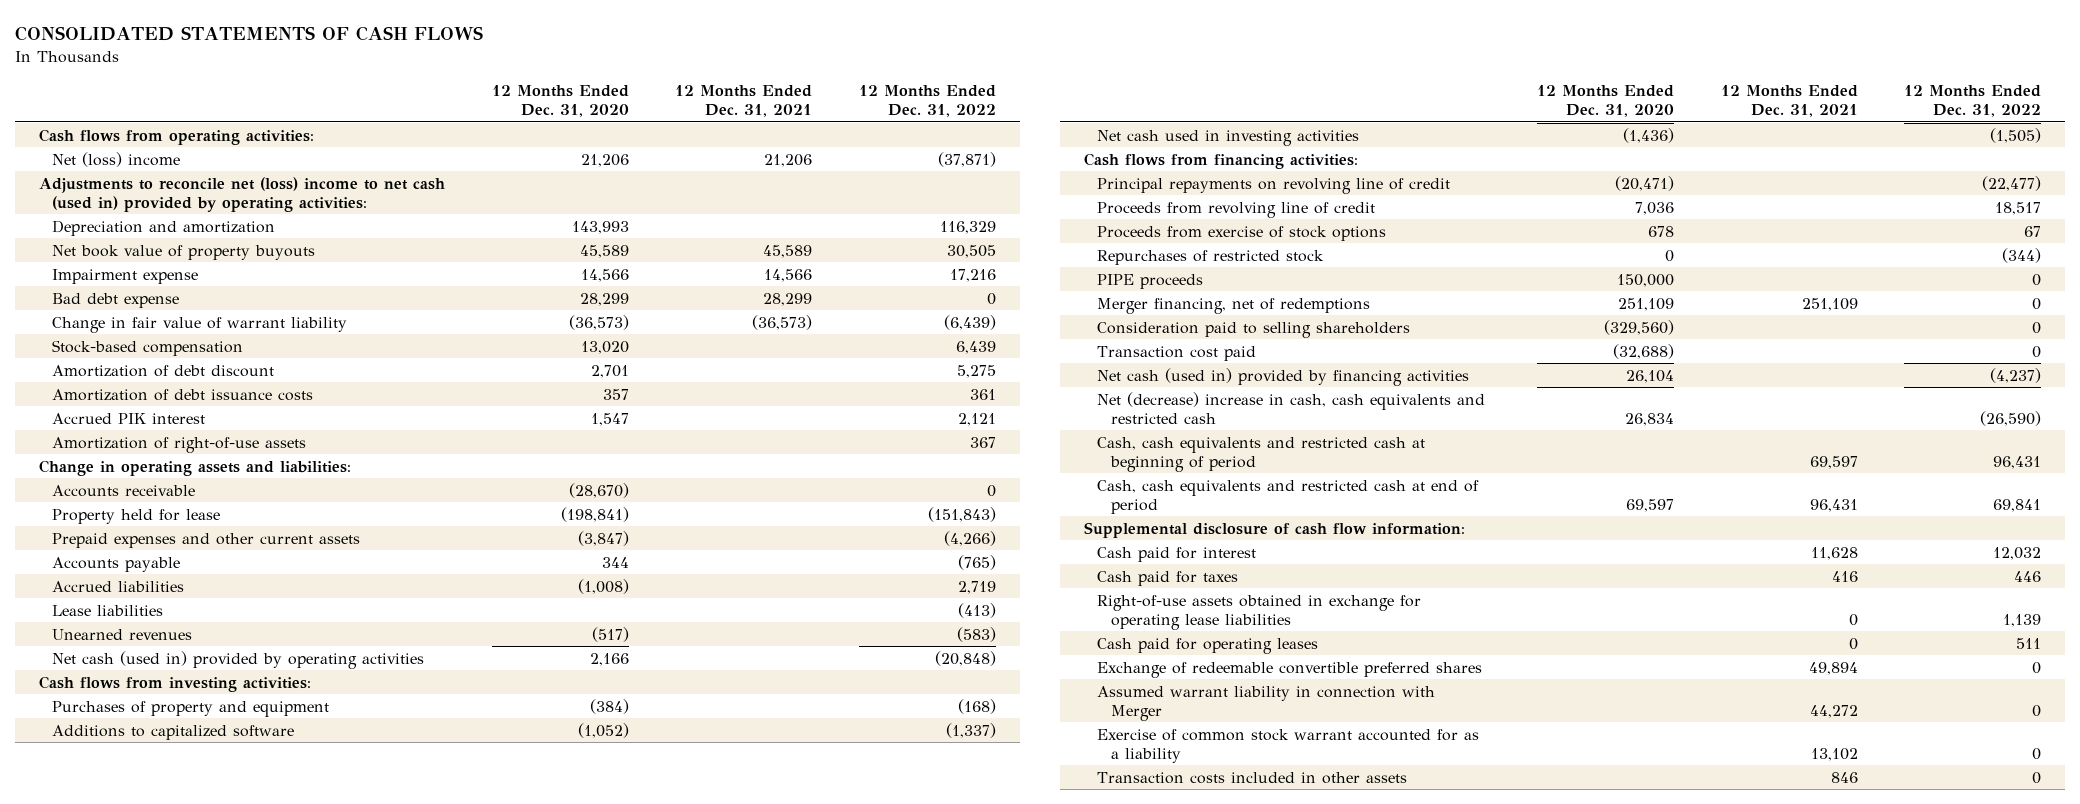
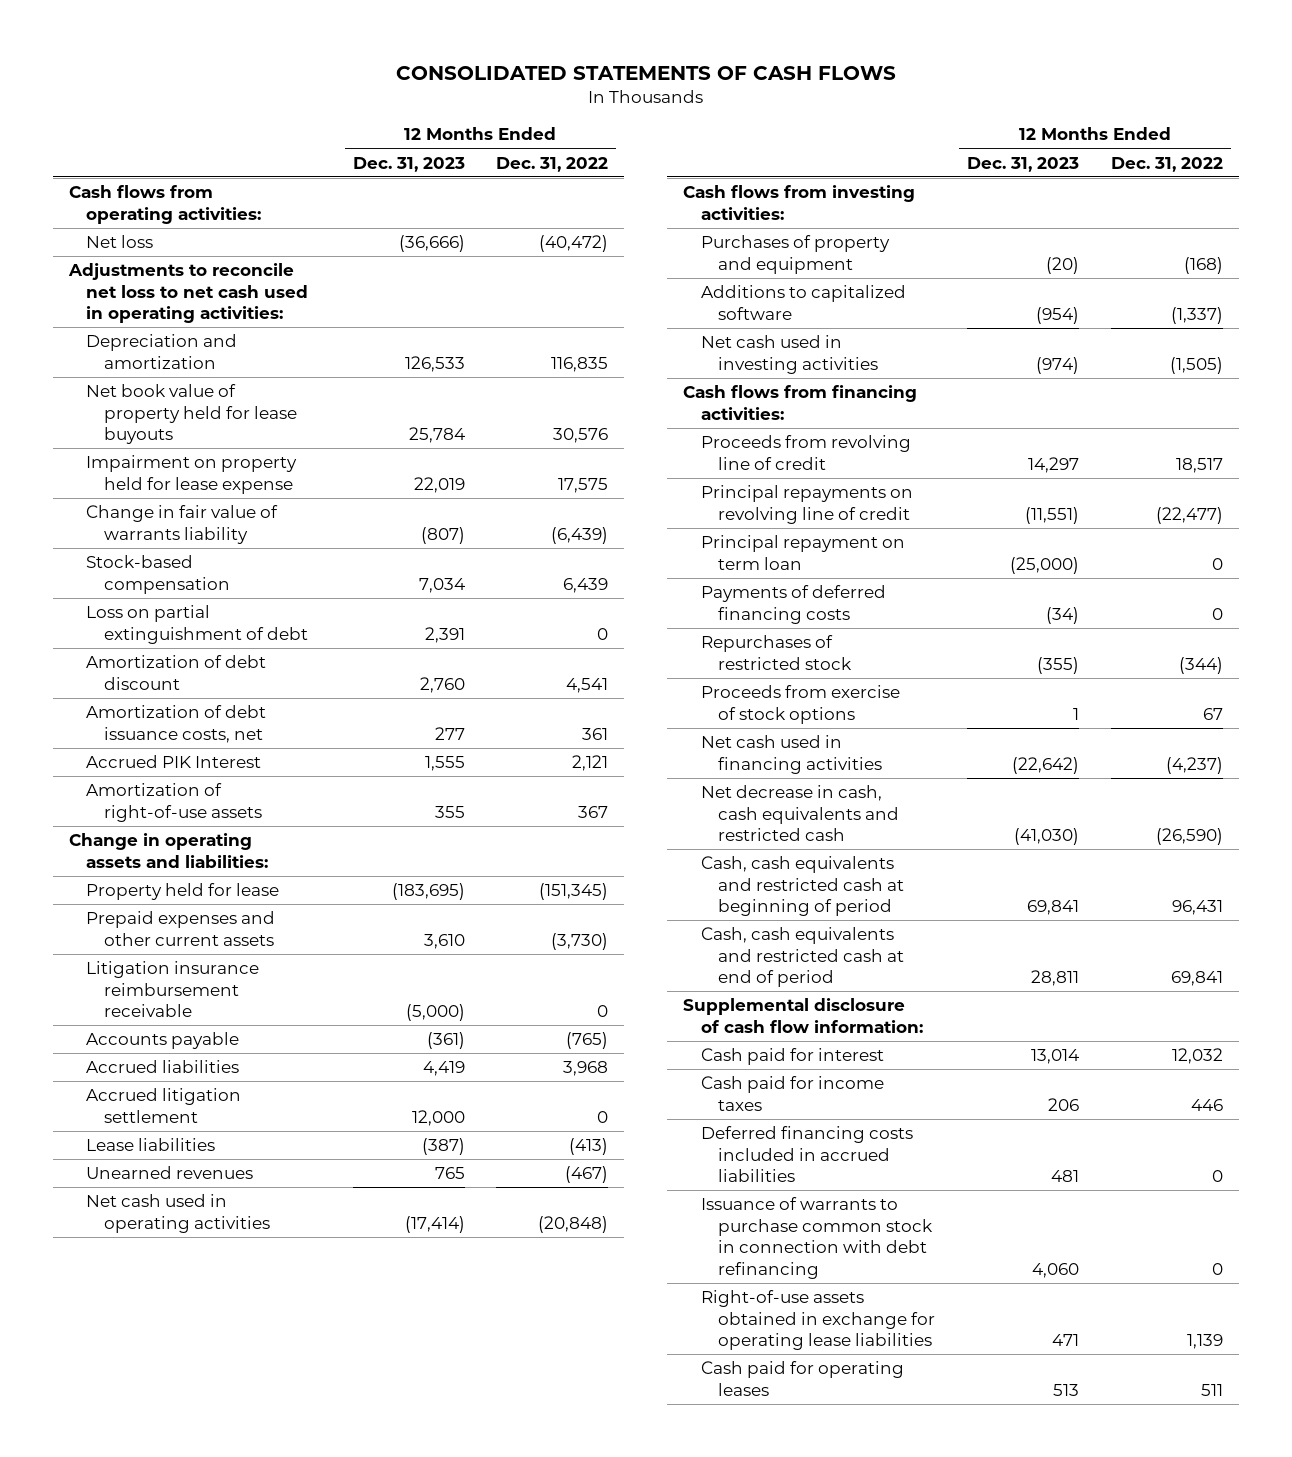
[491,85,629,118] 12 Months Ended Dec. 31, 2020 -> none
[675,85,813,118] 12 Months Ended Dec. 31, 2021 -> none
none -> [352,156,465,172] Dec. 31, 2023
[52,292,180,308] Bad debt expense -> none
[52,151,181,167] Net (loss) income -> [86,235,154,249] Net loss
[938,151,997,167] (37,871) -> [539,235,609,253] (40,472)
[38,176,445,212] Adjustments to reconcile net (loss) income to net cash (used in) provided by operating activities: -> [67,263,309,324] Adjustments to reconcile net loss to net cash used in operating activities:
[940,220,997,234] 116,329 -> [551,356,609,372] 116,835
[52,244,316,260] Net book value of property buyouts -> [86,384,297,445] Net book value of property held for lease buyouts
[947,244,997,258] 30,505 -> [553,428,609,444] 30,576
[52,268,199,284] Impairment expense -> [86,455,298,494] Impairment on property held for lease expense
[950,268,997,282] 17,216 -> [558,477,609,493] 17,575
[52,316,348,333] Change in fair value of warrant liability -> [86,505,279,544] Change in fair value of warrants liability
none -> [86,605,308,644] Loss on partial extinguishment of debt
[957,364,997,378] 5,275 -> [566,677,609,693] 4,541
[52,388,314,401] Amortization of debt issuance costs -> [86,705,267,743] Amortization of debt issuance costs, net
[52,412,206,424] Accrued PIK interest -> [86,755,262,769] Accrued PIK Interest
[52,484,196,497] Accounts receivable -> none
[928,506,997,522] (151,843) -> [539,883,609,901] (151,345)
[944,530,997,546] (4,266) -> [551,932,609,950] (3,730)
none -> [86,961,260,1018] Litigation insurance reimbursement receivable
[958,580,997,594] 2,719 -> [563,1061,609,1077] 3,968
none -> [86,1088,242,1123] Accrued litigation settlement
[957,626,997,642] (583) -> [565,1166,609,1184] (467)
[52,650,425,669] Net cash (used in) provided by operating activities -> [86,1194,270,1233] Net cash used in operating activities
[1097,177,1451,194] Principal repayments on revolving line of credit -> [700,485,913,524] Principal repayments on revolving line of credit
none -> [700,535,905,570] Principal repayment on term loan
none -> [700,585,886,624] Payments of deferred financing costs
[1097,273,1204,289] PIPE proceeds -> none
[1097,297,1371,314] Merger financing, net of redemptions -> none
[1097,321,1411,338] Consideration paid to selling shareholders -> none
[1097,345,1257,361] Transaction cost paid -> none
[1097,225,1387,241] Proceeds from exercise of stock options -> [700,685,900,724] Proceeds from exercise of stock options
[1097,367,1470,386] Net cash (used in) provided by financing activities -> [700,735,883,774] Net cash used in financing activities
[1097,391,1486,424] Net (decrease) increase in cash, cash equivalents and restricted cash -> [700,785,900,842] Net decrease in cash, cash equivalents and restricted cash
[1097,570,1239,586] Cash paid for taxes -> [700,1076,884,1111] Cash paid for income taxes
none -> [700,1126,913,1183] Deferred financing costs included in accrued liabilities
none -> [700,1197,934,1279] Issuance of warrants to purchase common stock in connection with debt refinancing
[1097,661,1483,678] Exchange of redeemable convertible preferred shares -> none
[1097,685,1436,721] Assumed warrant liability in connection with Merger -> none
[1097,728,1480,763] Exercise of common stock warrant accounted for as a liability -> none
[1097,771,1408,784] Transaction costs included in other assets -> none

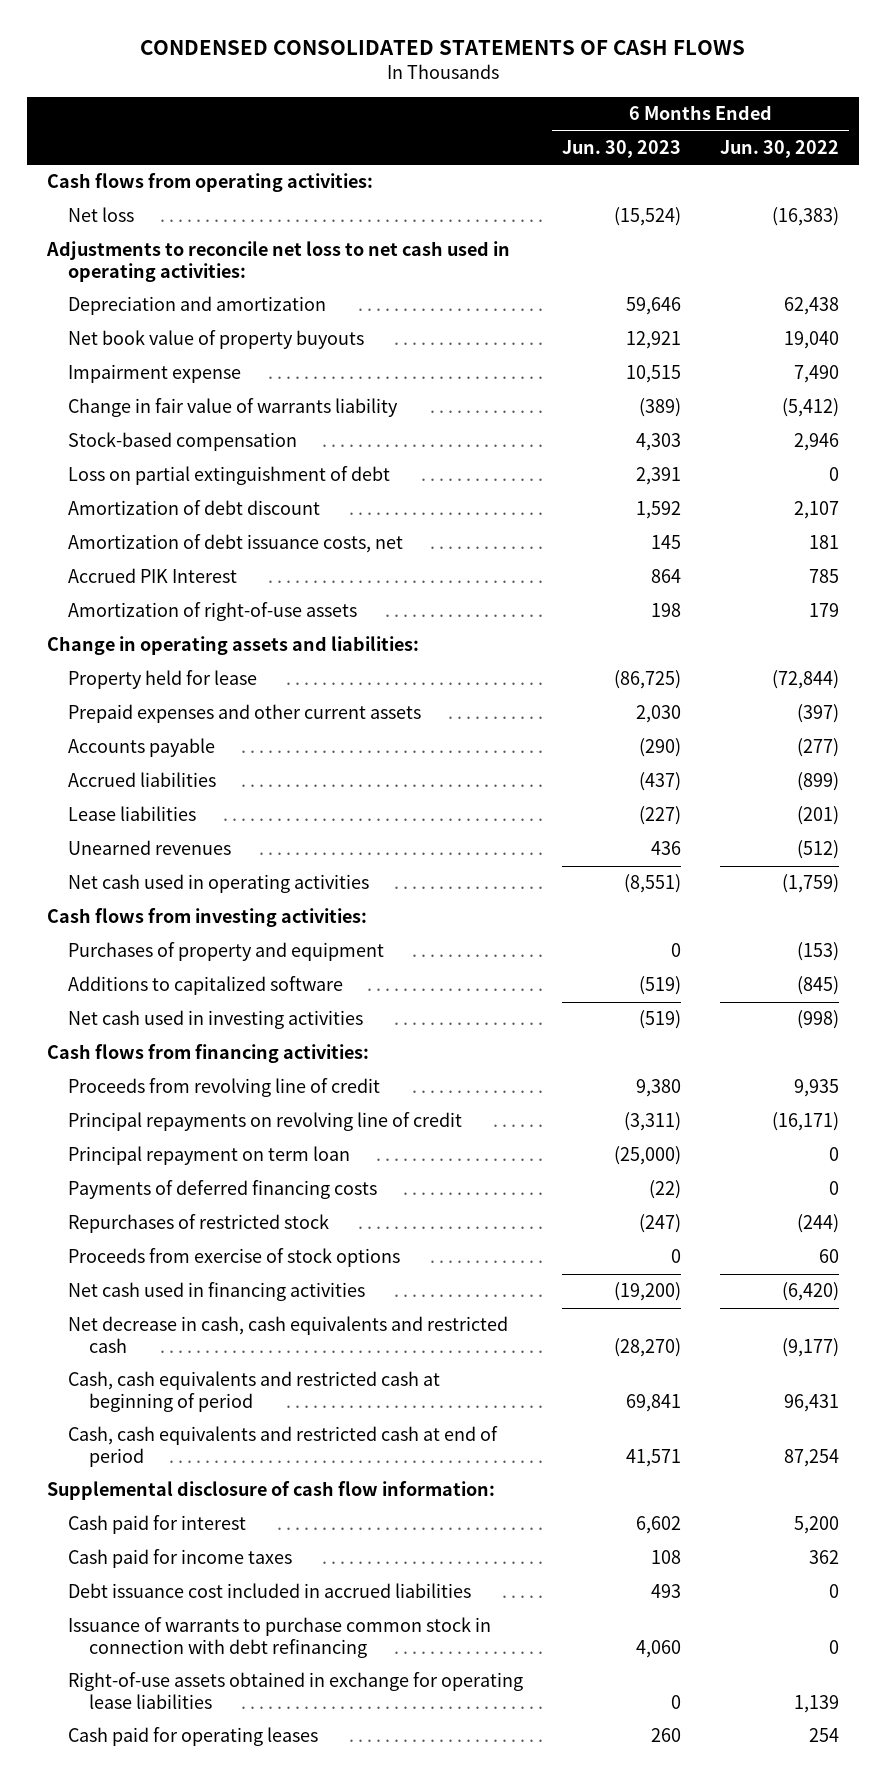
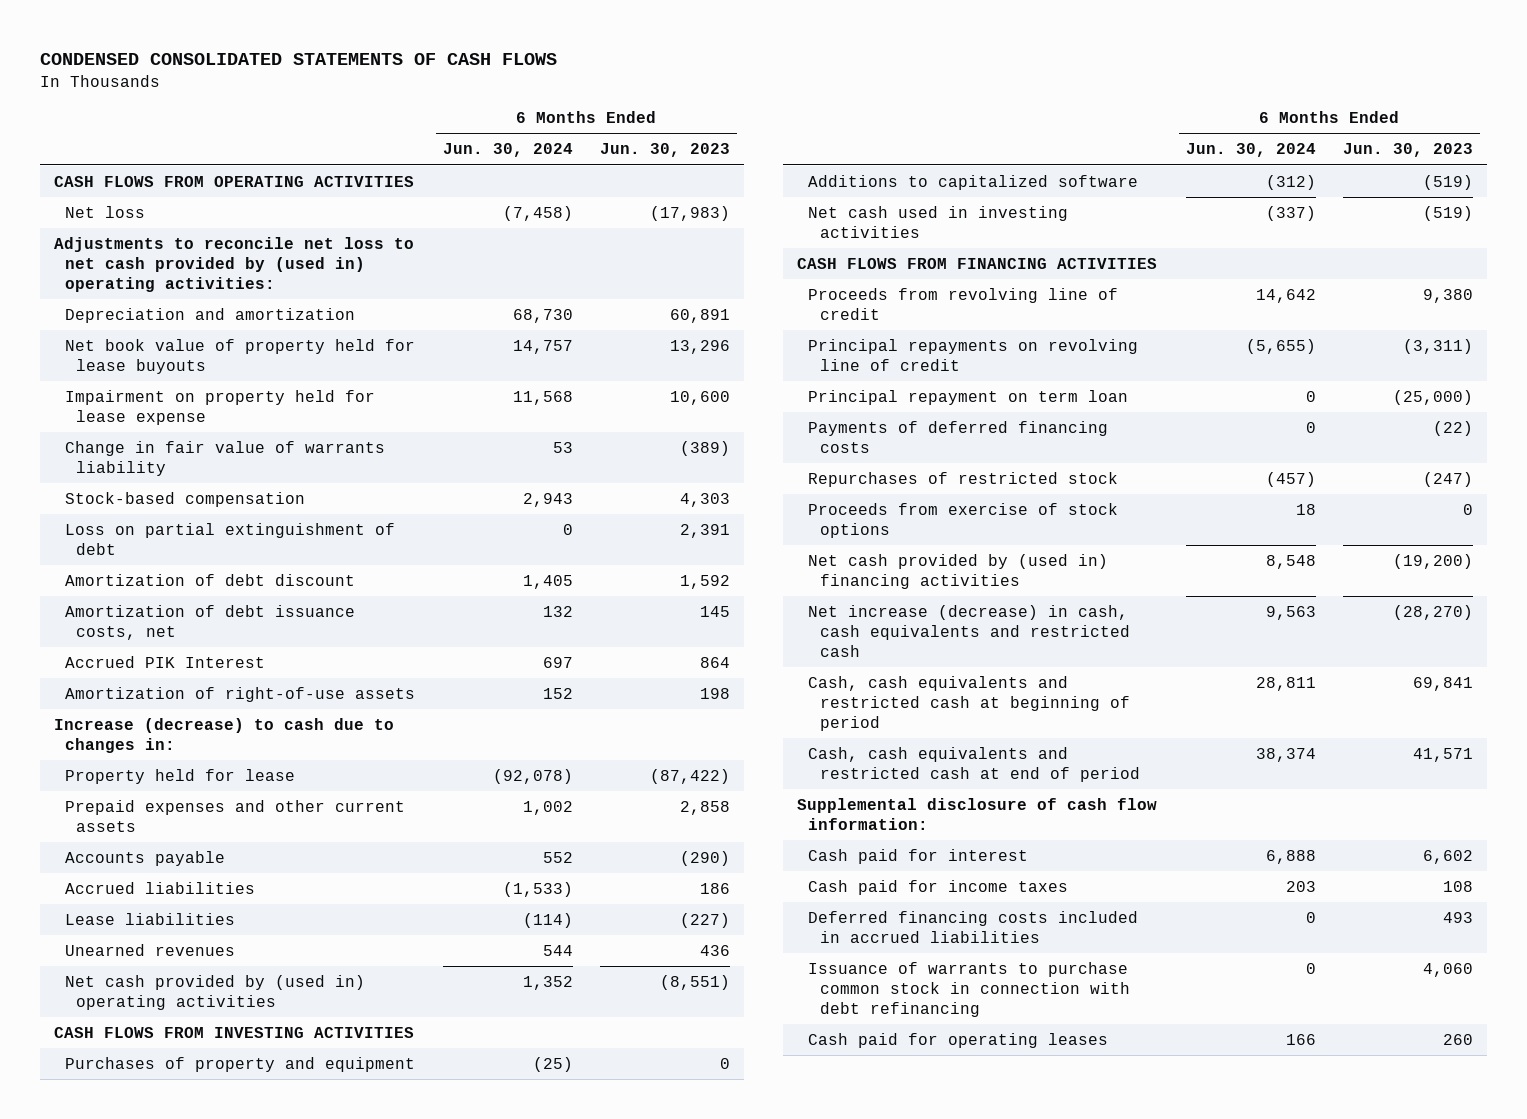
[720,139,840,158] Jun. 30, 2022 -> none
none -> [442,143,573,158] Jun. 30, 2024
[46,173,373,193] Cash flows from operating activities: -> [54,175,415,187] CASH FLOWS FROM OPERATING ACTIVITIES
[614,207,682,227] (15,524) -> [650,205,731,221] (17,983)
[45,241,510,282] Adjustments to reconcile net loss to net cash used in operating activities: -> [54,236,415,292] Adjustments to reconcile net loss to net cash provided by (used in) operating activities:
[626,297,682,316] 59,646 -> [670,308,731,323] 60,891
[68,330,365,350] Net book value of property buyouts -> [65,338,416,374] Net book value of property held for lease buyouts
[626,331,682,350] 12,921 -> [670,339,731,354] 13,296
[68,364,242,384] Impairment expense -> [65,389,376,425] Impairment on property held for lease expense
[626,365,682,384] 10,515 -> [670,390,731,405] 10,600
[46,636,419,656] Change in operating assets and liabilities: -> [54,717,395,753] Increase (decrease) to cash due to changes in:
[614,670,682,690] (86,725) -> [650,768,731,784] (87,422)
[636,705,682,724] 2,030 -> [680,800,731,815] 2,858
[639,772,682,792] (437) -> [700,882,731,894] 186
[68,874,370,894] Net cash used in operating activities -> [65,974,366,1010] Net cash provided by (used in) operating activities
[46,908,367,928] Cash flows from investing activities: -> [54,1026,415,1038] CASH FLOWS FROM INVESTING ACTIVITIES
[46,1044,369,1064] Cash flows from financing activities: -> [797,257,1158,269] CASH FLOWS FROM FINANCING ACTIVITIES
[68,1282,366,1302] Net cash used in financing activities -> [808,553,1109,589] Net cash provided by (used in) financing activities
[68,1316,509,1353] Net decrease in cash, cash equivalents and restricted cash -> [808,604,1130,657] Net increase (decrease) in cash, cash equivalents and restricted cash
[68,1583,472,1599] Debt issuance cost included in accrued liabilities -> [808,910,1139,943] Deferred financing costs included in accrued liabilities
[68,1672,524,1709] Right-of-use assets obtained in exchange for operating lease liabilities -> none

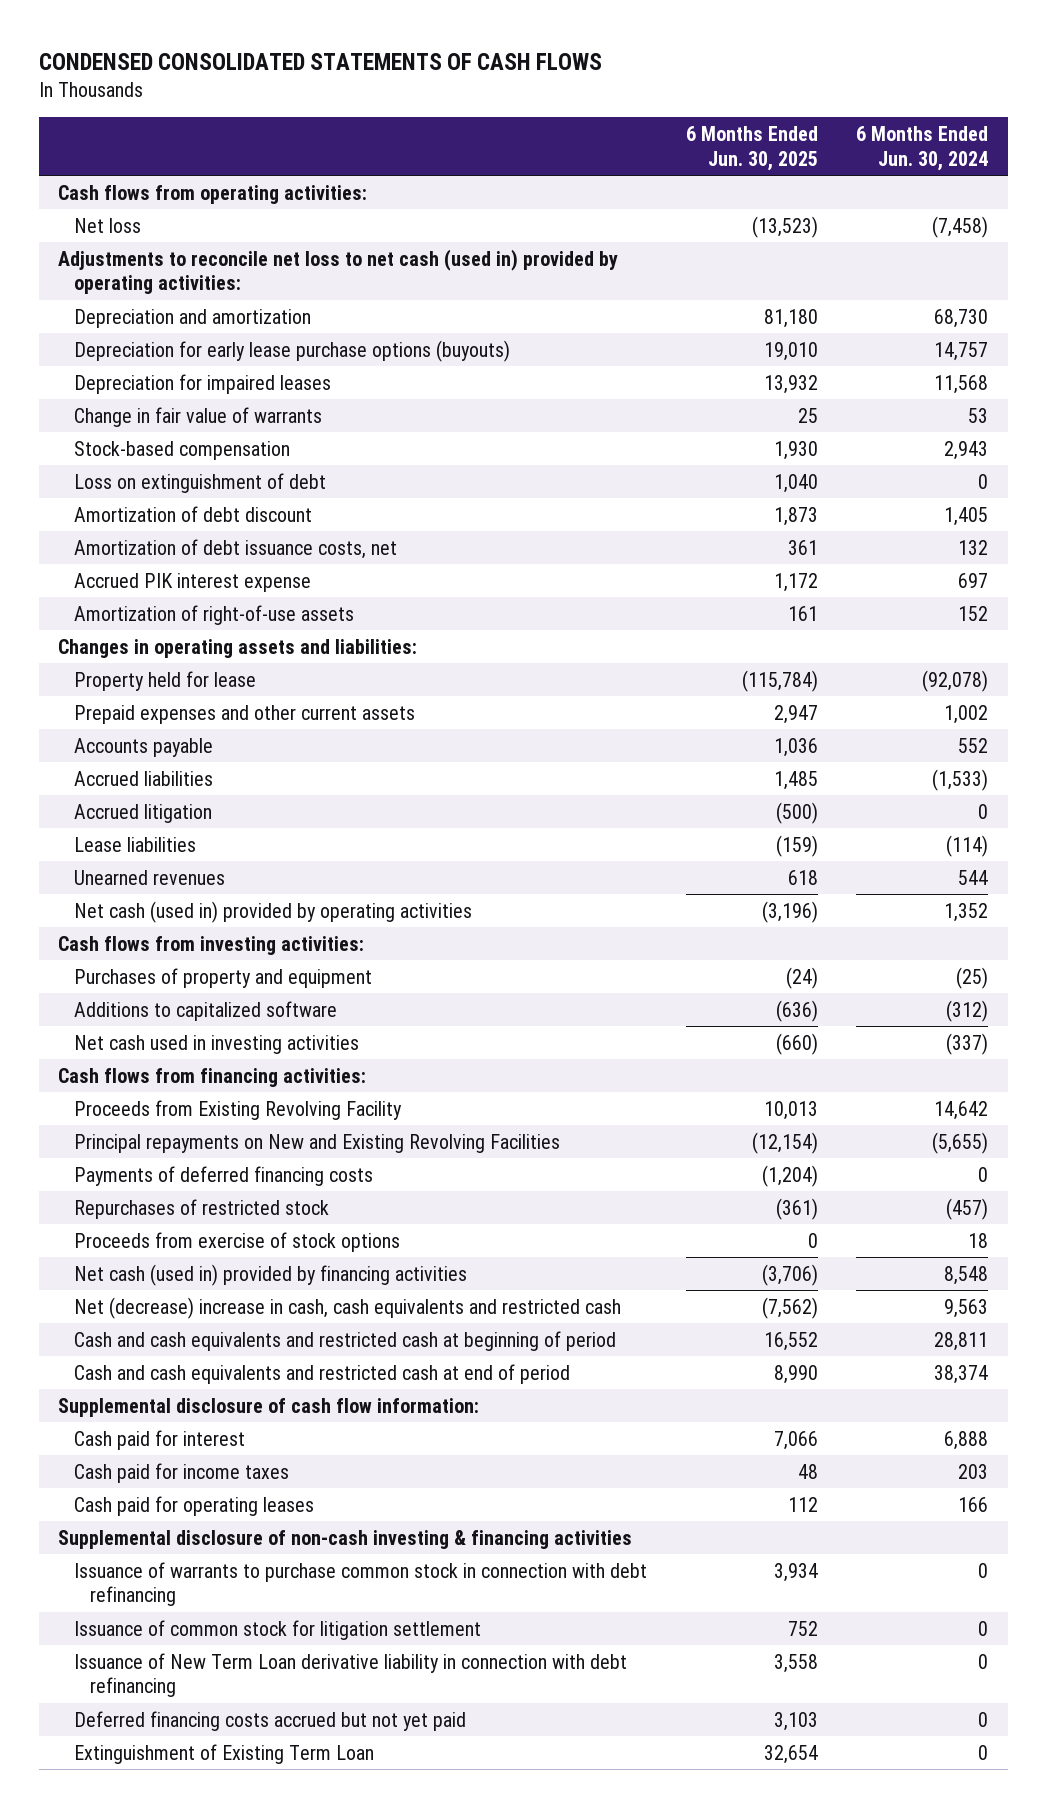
[600,143,731,158] Jun. 30, 2023 -> none
none -> [685,126,818,171] 6 Months Ended Jun. 30, 2025
[54,175,415,187] CASH FLOWS FROM OPERATING ACTIVITIES -> [58,184,368,204] Cash flows from operating activities:
[54,236,415,292] Adjustments to reconcile net loss to net cash provided by (used in) operating activities: -> [58,248,619,295] Adjustments to reconcile net loss to net cash (used in) provided by operating activities:
[65,338,416,374] Net book value of property held for lease buyouts -> [73,339,510,362] Depreciation for early lease purchase options (buyouts)
[65,389,376,425] Impairment on property held for lease expense -> [73,373,331,394] Depreciation for impaired leases
[65,440,386,476] Change in fair value of warrants liability -> [73,406,322,427] Change in fair value of warrants
[65,522,396,555] Loss on partial extinguishment of debt -> [73,472,326,493] Loss on extinguishment of debt
[65,655,266,668] Accrued PIK Interest -> [73,572,311,592] Accrued PIK interest expense
[54,717,395,753] Increase (decrease) to cash due to changes in: -> [58,638,418,658] Changes in operating assets and liabilities:
none -> [73,803,212,823] Accrued litigation
[65,974,366,1010] Net cash provided by (used in) operating activities -> [73,900,472,923] Net cash (used in) provided by operating activities
[54,1026,415,1038] CASH FLOWS FROM INVESTING ACTIVITIES -> [58,935,365,955] Cash flows from investing activities:
[808,389,1129,405] Principal repayment on term loan -> none
[797,257,1158,269] CASH FLOWS FROM FINANCING ACTIVITIES -> [58,1067,367,1087] Cash flows from financing activities:
[808,287,1119,320] Proceeds from revolving line of credit -> [73,1099,402,1120] Proceeds from Existing Revolving Facility
[808,338,1139,371] Principal repayments on revolving line of credit -> [73,1133,560,1153] Principal repayments on New and Existing Revolving Facilities
[808,553,1109,589] Net cash provided by (used in) financing activities -> [73,1263,467,1286] Net cash (used in) provided by financing activities
[808,604,1130,657] Net increase (decrease) in cash, cash equivalents and restricted cash -> [73,1296,621,1319] Net (decrease) increase in cash, cash equivalents and restricted cash
[808,675,1130,731] Cash, cash equivalents and restricted cash at beginning of period -> [73,1330,616,1351] Cash and cash equivalents and restricted cash at beginning of period
[808,746,1140,782] Cash, cash equivalents and restricted cash at end of period -> [73,1363,570,1384] Cash and cash equivalents and restricted cash at end of period
[808,910,1139,943] Deferred financing costs included in accrued liabilities -> none
none -> [58,1529,633,1549] Supplemental disclosure of non-cash investing & financing activities
[808,961,1130,1017] Issuance of warrants to purchase common stock in connection with debt refinancing -> [73,1561,647,1607] Issuance of warrants to purchase common stock in connection with debt refinancing
none -> [73,1619,481,1640] Issuance of common stock for litigation settlement
none -> [73,1652,627,1698] Issuance of New Term Loan derivative liability in connection with debt refinancing
none -> [73,1710,466,1731] Deferred financing costs accrued but not yet paid
none -> [73,1743,374,1764] Extinguishment of Existing Term Loan

